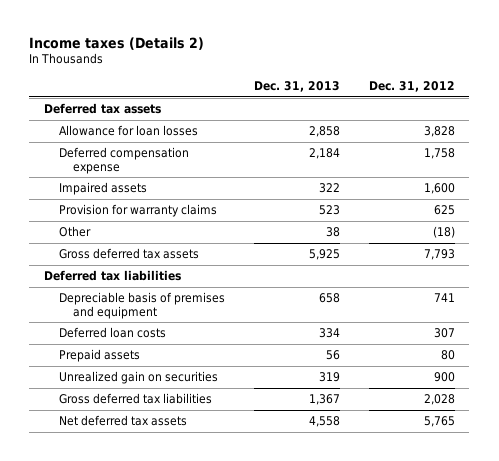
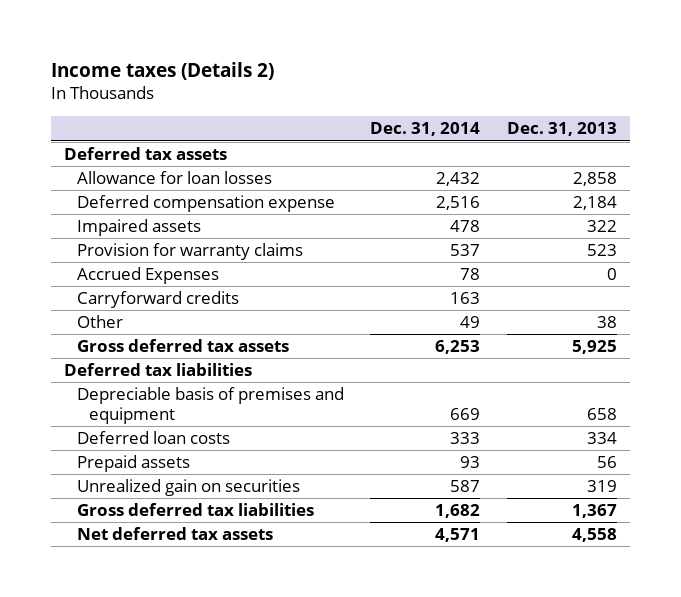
[368,81,455,93] Dec. 31, 2012 -> none
none -> [370,122,481,137] Dec. 31, 2014
none -> [76,267,219,285] Accrued Expenses
none -> [76,291,239,309] Carryforward credits

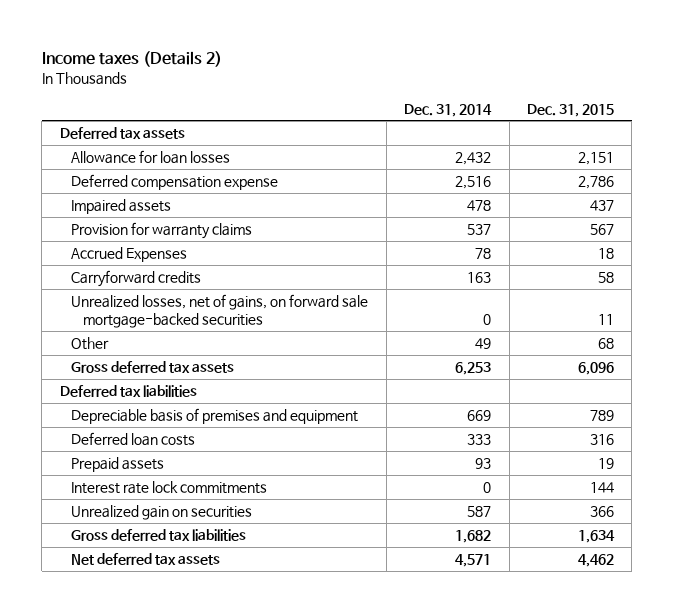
[506,122,617,137] Dec. 31, 2013 -> none
none -> [527,103,615,117] Dec. 31, 2015
none -> [71,293,369,329] Unrealized losses, net of gains, on forward sale mortgage-backed securities
none -> [71,480,268,494] Interest rate lock commitments

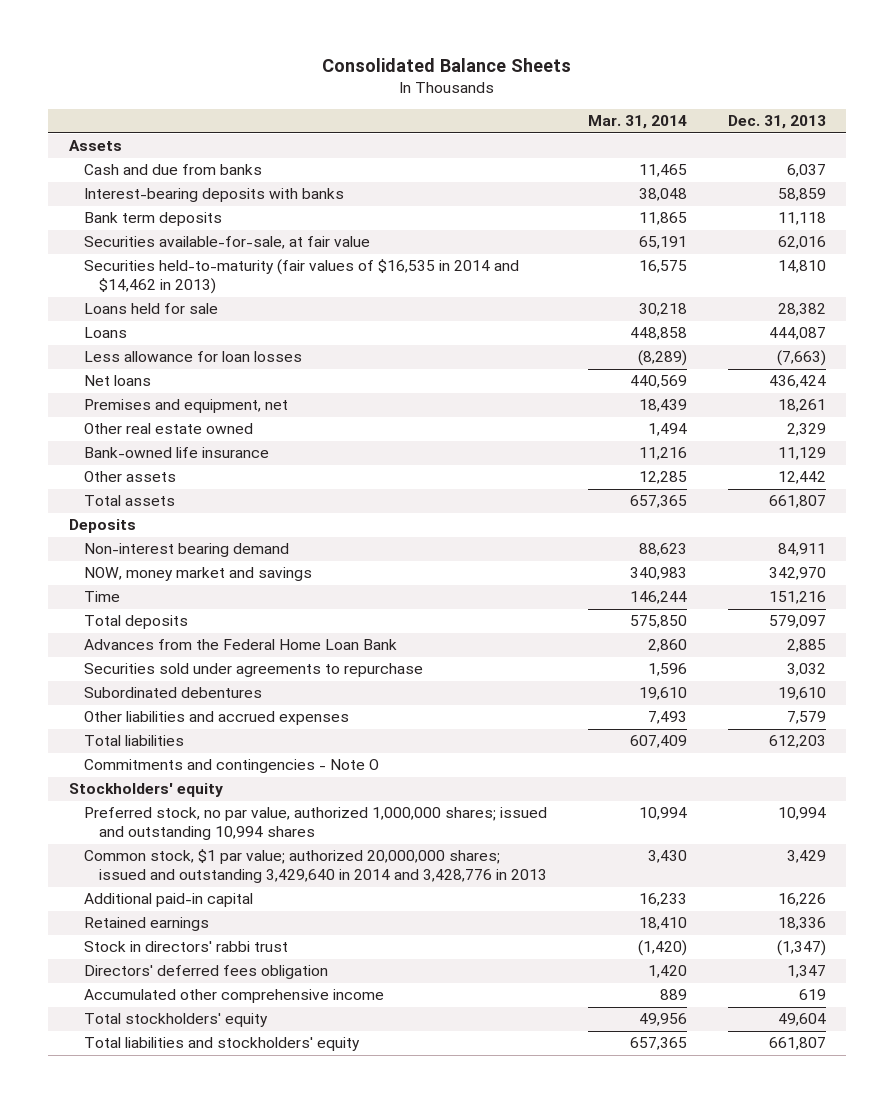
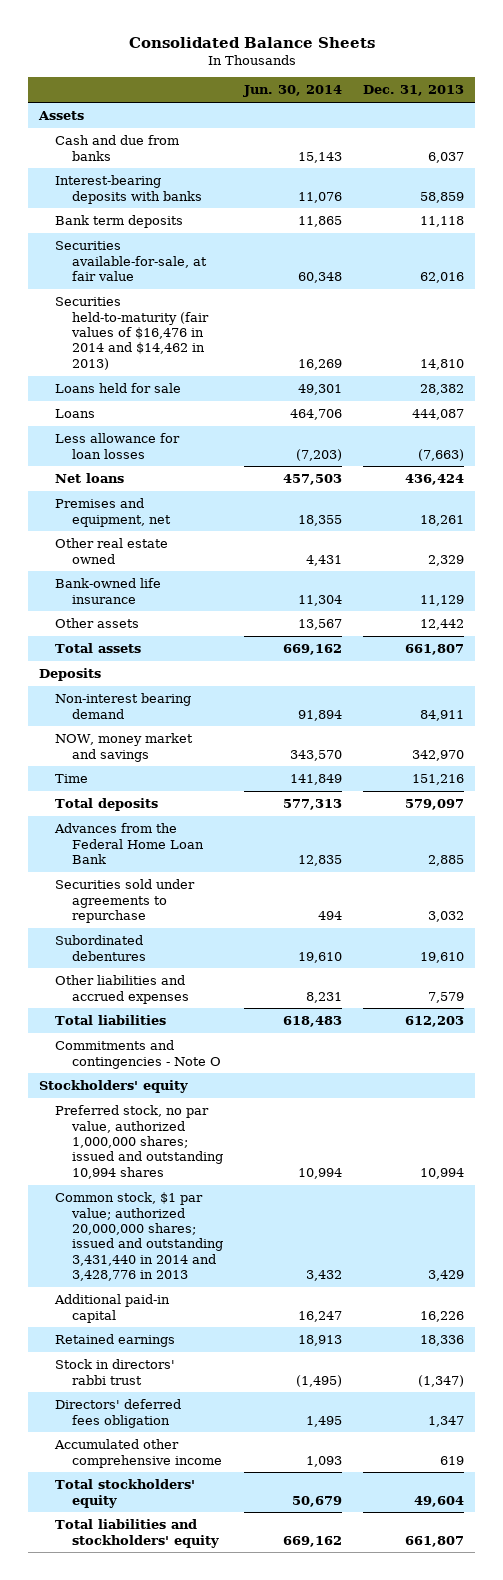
[587,115,687,130] Mar. 31, 2014 -> none
none -> [243,85,343,98] Jun. 30, 2014
[83,259,519,295] Securities held-to-maturity (fair values of $16,535 in 2014 and $14,462 in 2013) -> [55,297,209,370] Securities held-to-maturity (fair values of $16,476 in 2014 and $14,462 in 2013)
[83,849,548,884] Common stock, $1 par value; authorized 20,000,000 shares; issued and outstanding 3,429,640 in 2014 and 3,428,776 in 2013 -> [55,1192,223,1282] Common stock, $1 par value; authorized 20,000,000 shares; issued and outstanding 3,431,440 in 2014 and 3,428,776 in 2013

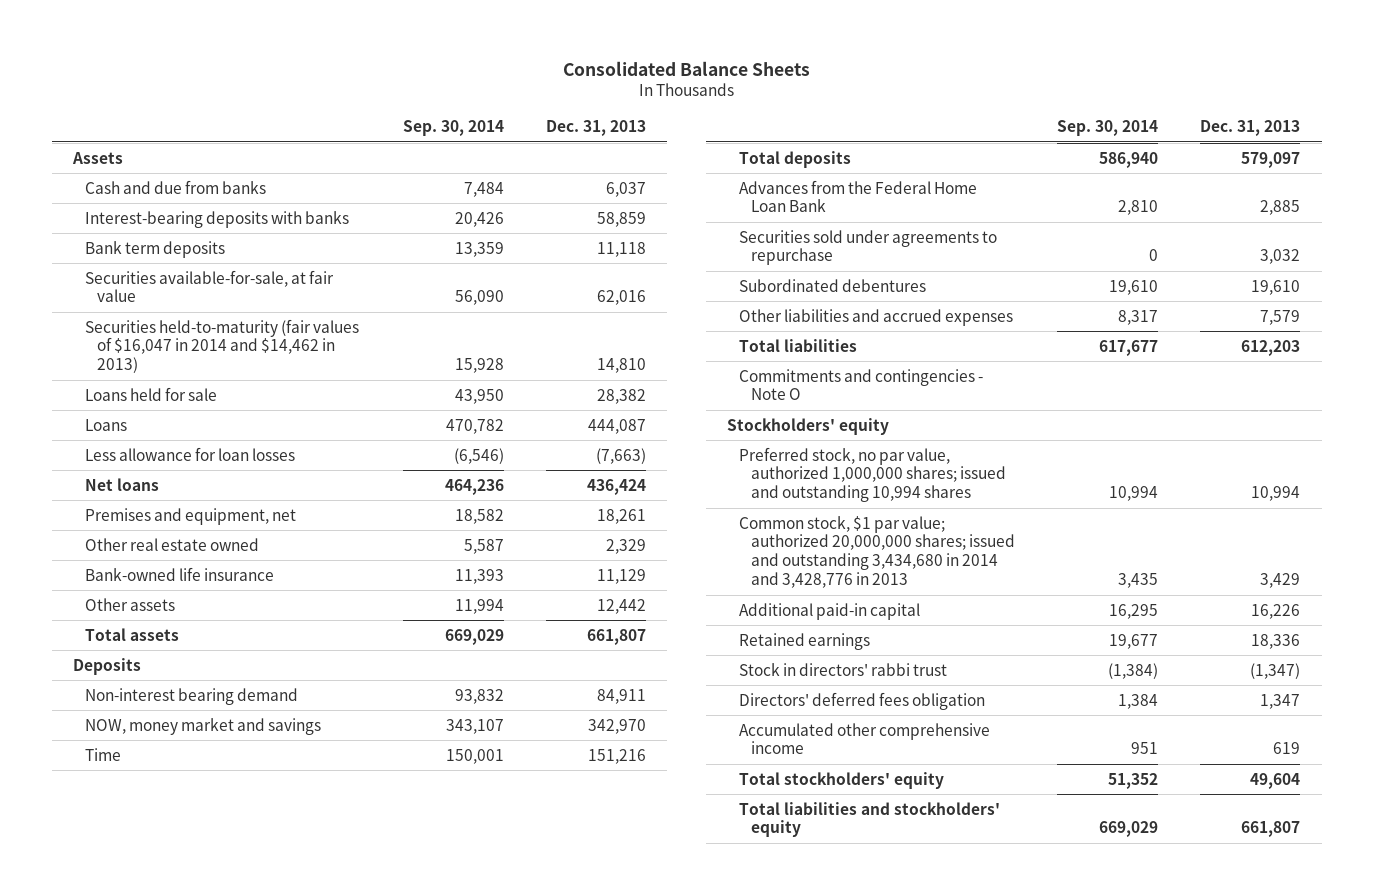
[243,85,343,98] Jun. 30, 2014 -> none
none -> [402,120,504,137] Sep. 30, 2014
[55,297,209,370] Securities held-to-maturity (fair values of $16,476 in 2014 and $14,462 in 2013) -> [84,318,359,374] Securities held-to-maturity (fair values of $16,047 in 2014 and $14,462 in 2013)
[55,1192,223,1282] Common stock, $1 par value; authorized 20,000,000 shares; issued and outstanding 3,431,440 in 2014 and 3,428,776 in 2013 -> [738,515,1015,589] Common stock, $1 par value; authorized 20,000,000 shares; issued and outstanding 3,434,680 in 2014 and 3,428,776 in 2013

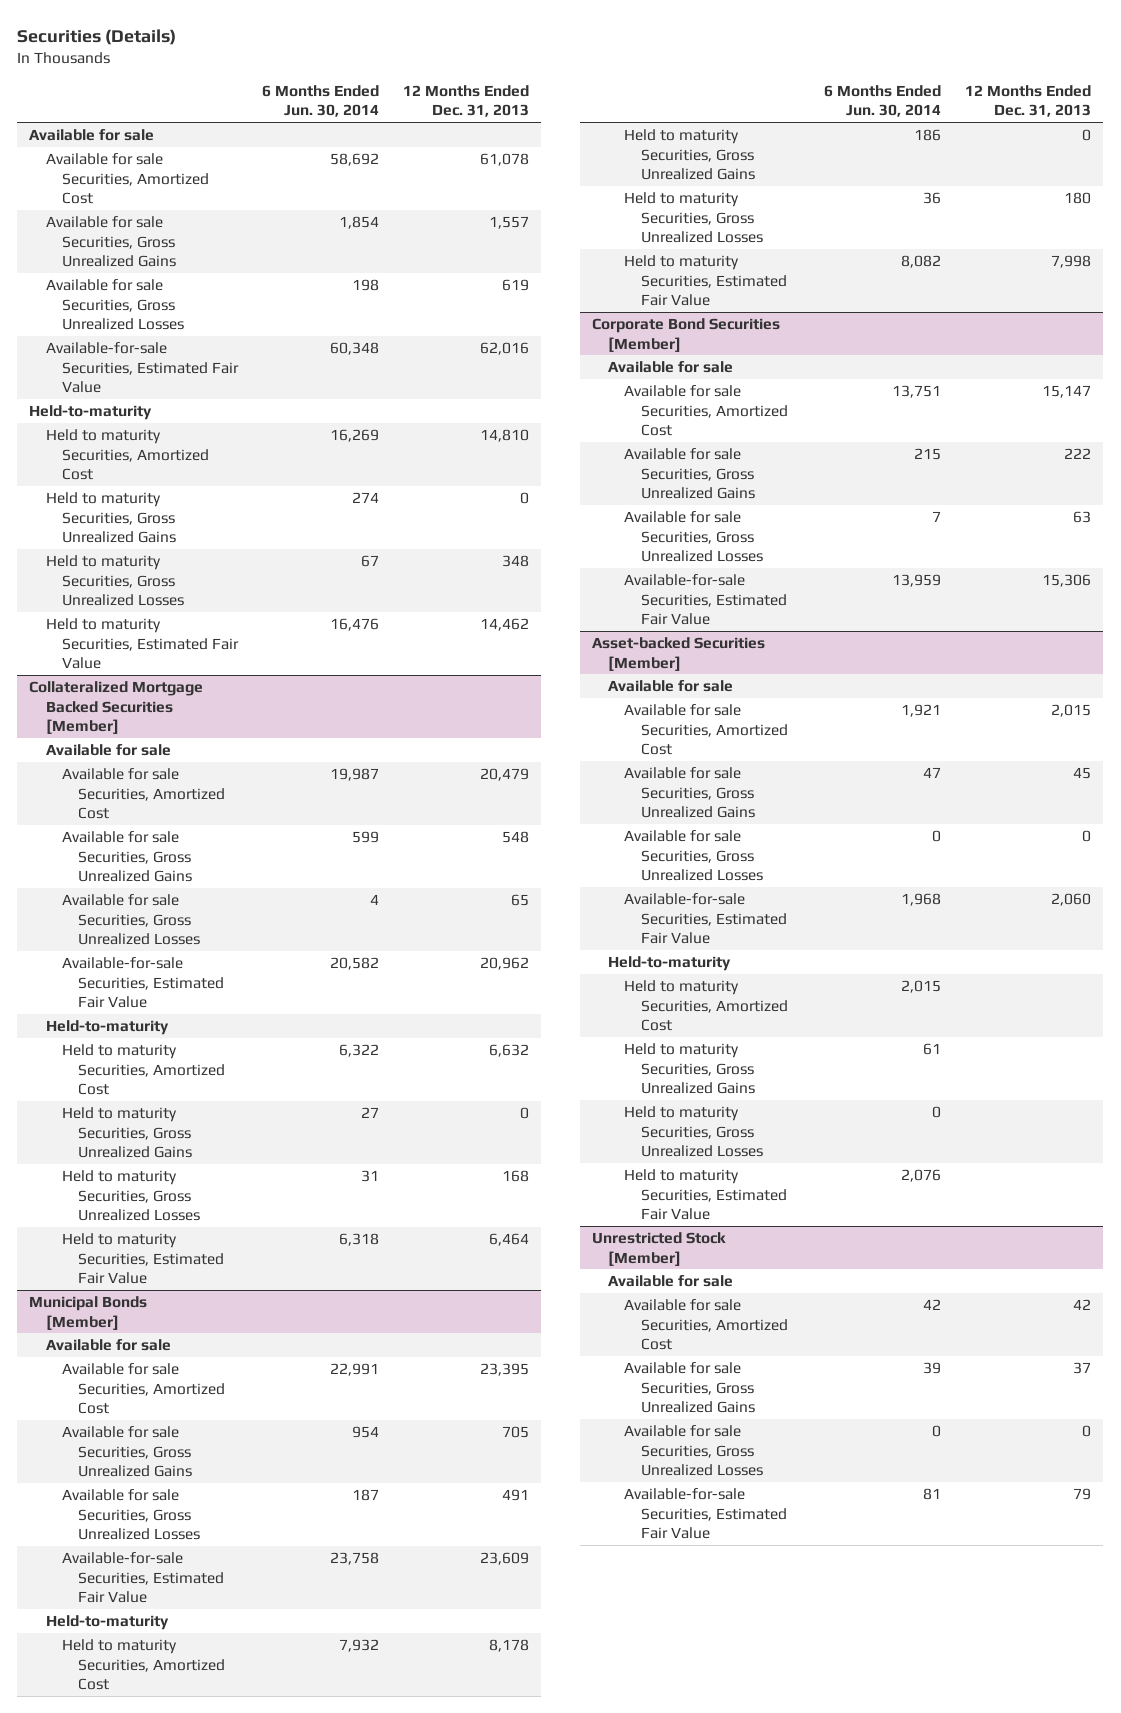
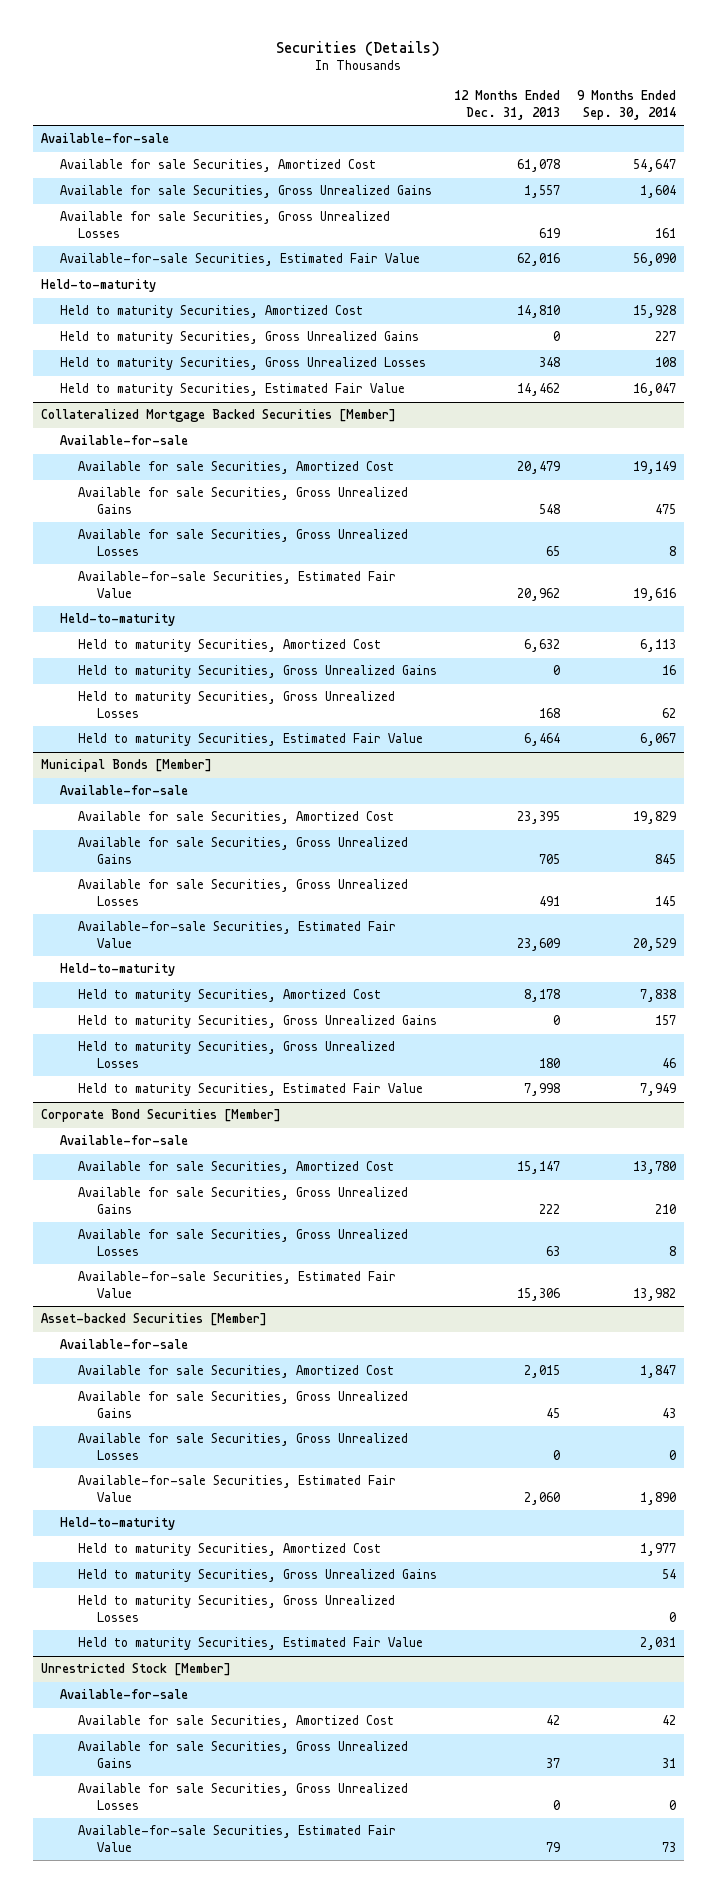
[261,84,379,118] 6 Months Ended Jun. 30, 2014 -> none
none -> [576,90,676,120] 9 Months Ended Sep. 30, 2014
[29,129,155,142] Available for sale -> [41,133,170,144] Available-for-sale
[45,744,171,757] Available for sale -> [59,435,188,446] Available-for-sale
[45,1339,171,1352] Available for sale -> [59,785,188,796] Available-for-sale
[608,361,734,374] Available for sale -> [59,1135,188,1146] Available-for-sale
[608,680,734,693] Available for sale -> [59,1339,188,1350] Available-for-sale
[608,1275,734,1288] Available for sale -> [59,1689,188,1700] Available-for-sale

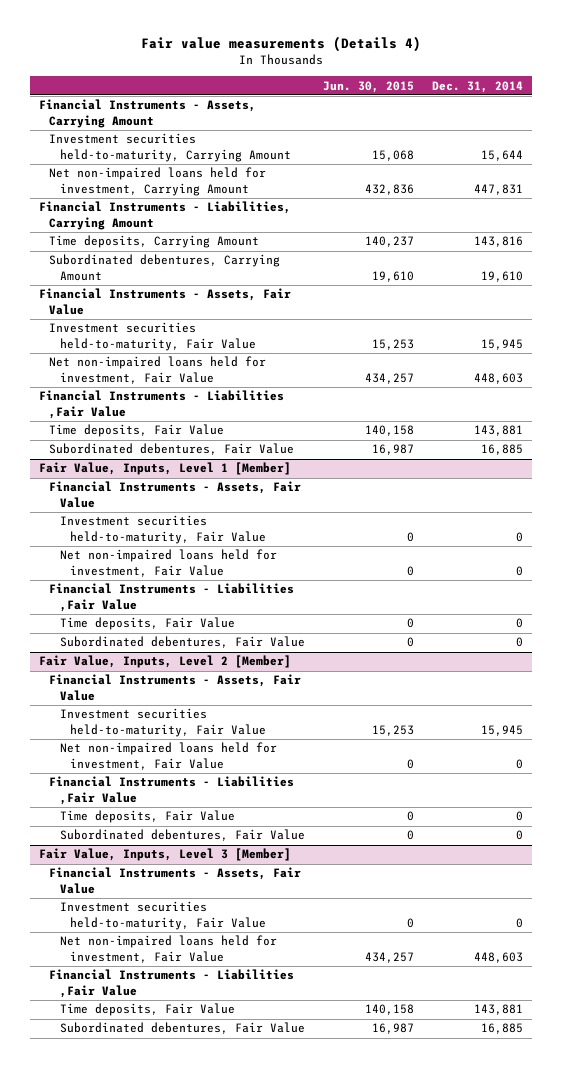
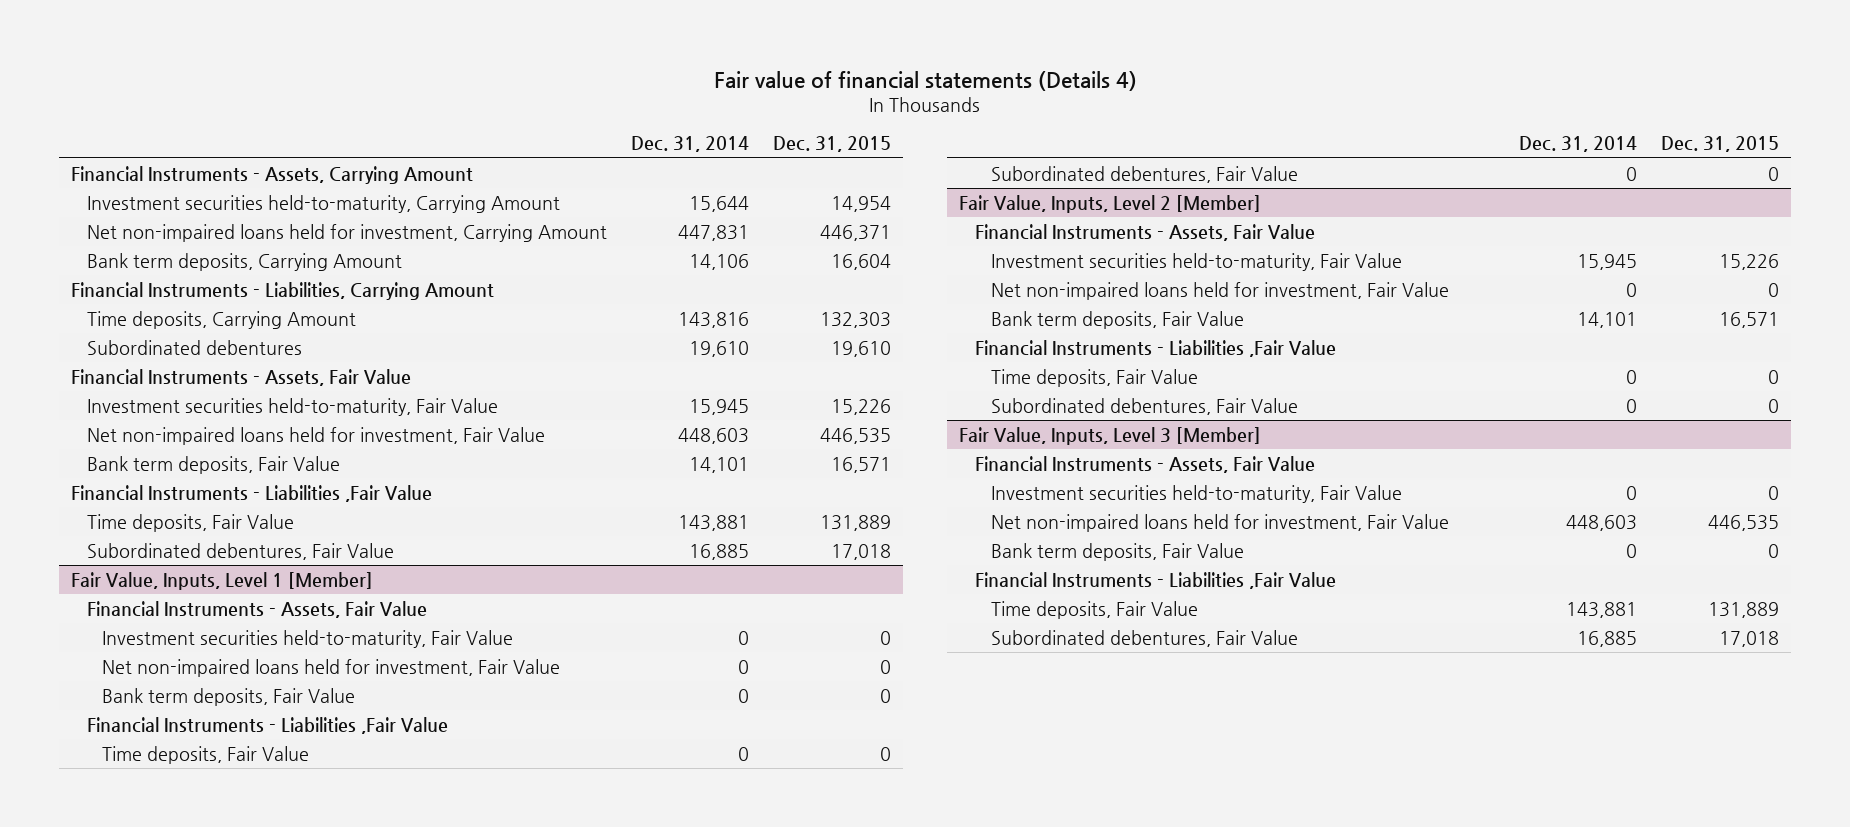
[141,36,422,53] Fair value measurements (Details 4) -> [714,70,1138,91] Fair value of financial statements (Details 4)
[322,80,414,93] Jun. 30, 2015 -> none
none -> [773,136,892,153] Dec. 31, 2015
none -> [86,252,402,271] Bank term deposits, Carrying Amount
[49,254,281,281] Subordinated debentures, Carrying Amount -> [86,339,302,355] Subordinated debentures
none -> [86,455,340,474] Bank term deposits, Fair Value
none -> [102,687,356,706] Bank term deposits, Fair Value
none -> [990,310,1244,329] Bank term deposits, Fair Value
none -> [990,542,1244,561] Bank term deposits, Fair Value

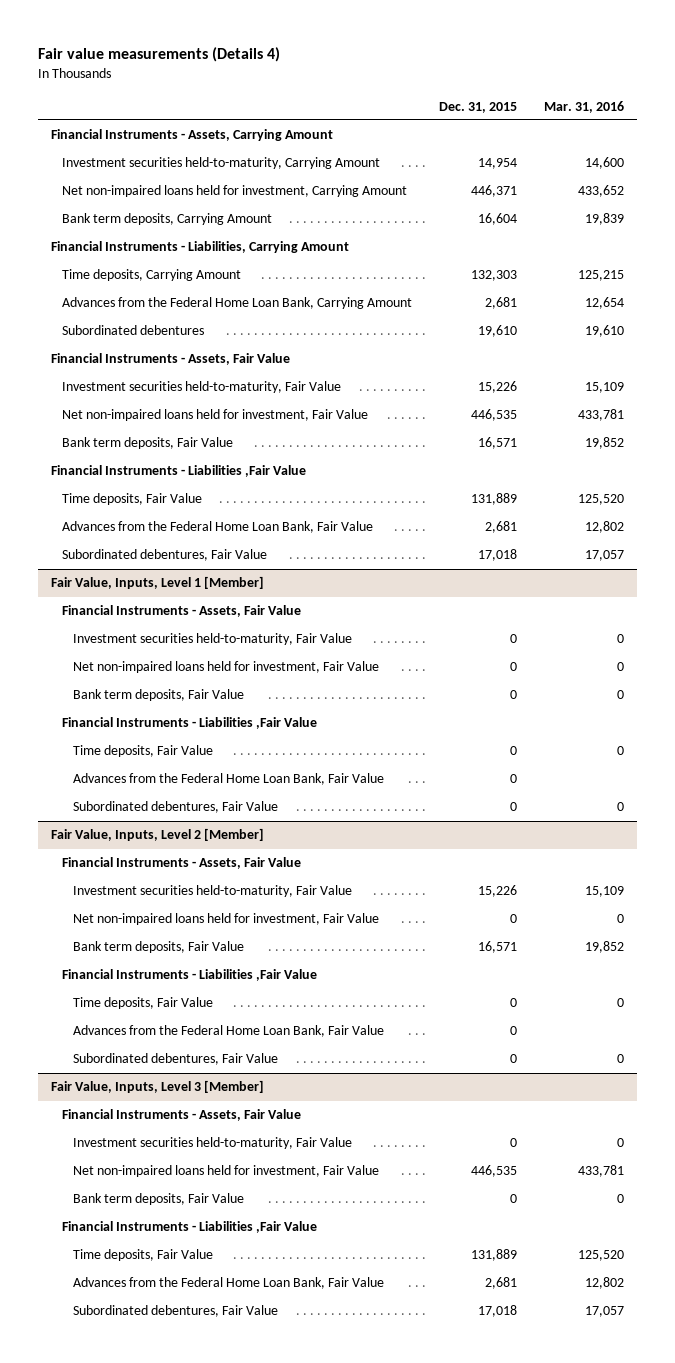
[714,70,1138,91] Fair value of financial statements (Details 4) -> [37,47,280,63] Fair value measurements (Details 4)
[630,136,749,153] Dec. 31, 2014 -> none
none -> [543,100,624,113] Mar. 31, 2016
none -> [62,297,413,310] Advances from the Federal Home Loan Bank, Carrying Amount
none -> [62,521,374,534] Advances from the Federal Home Loan Bank, Fair Value
none -> [73,773,385,786] Advances from the Federal Home Loan Bank, Fair Value
none -> [73,1025,385,1038] Advances from the Federal Home Loan Bank, Fair Value
none -> [73,1277,385,1290] Advances from the Federal Home Loan Bank, Fair Value

